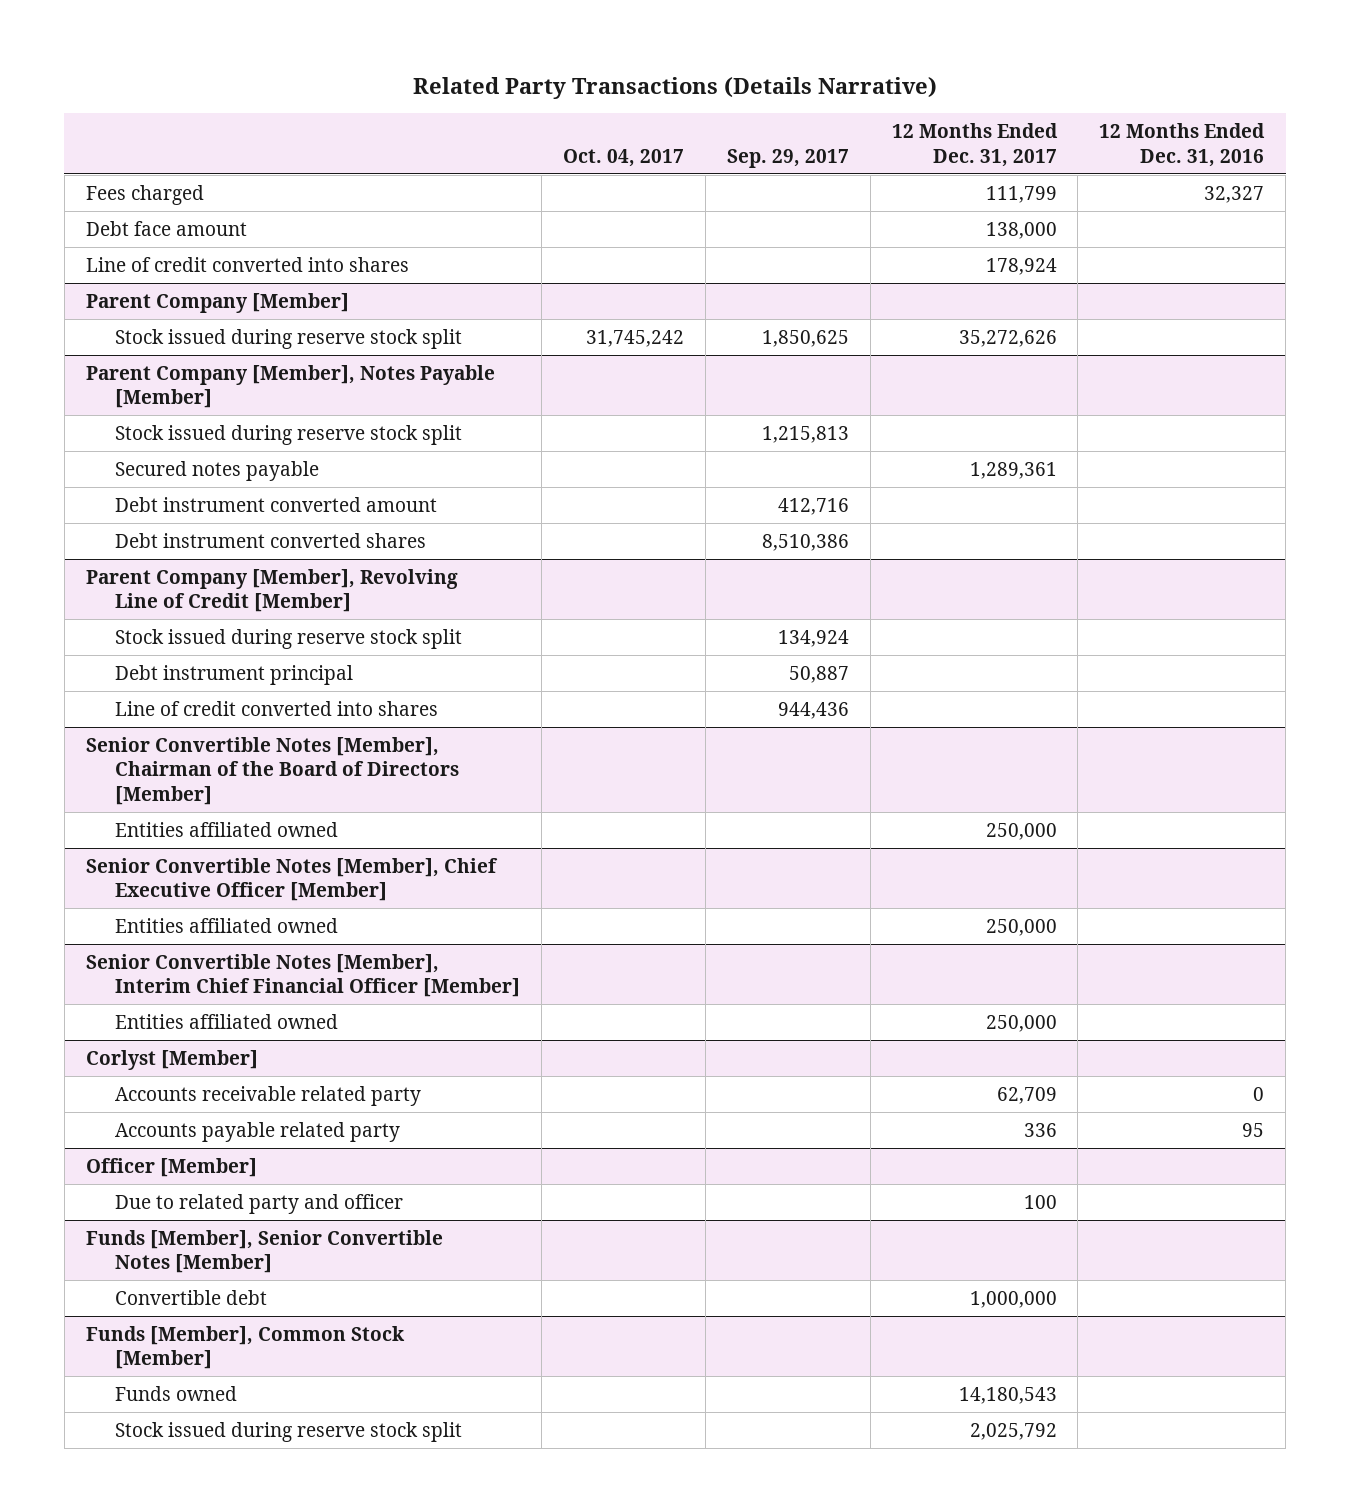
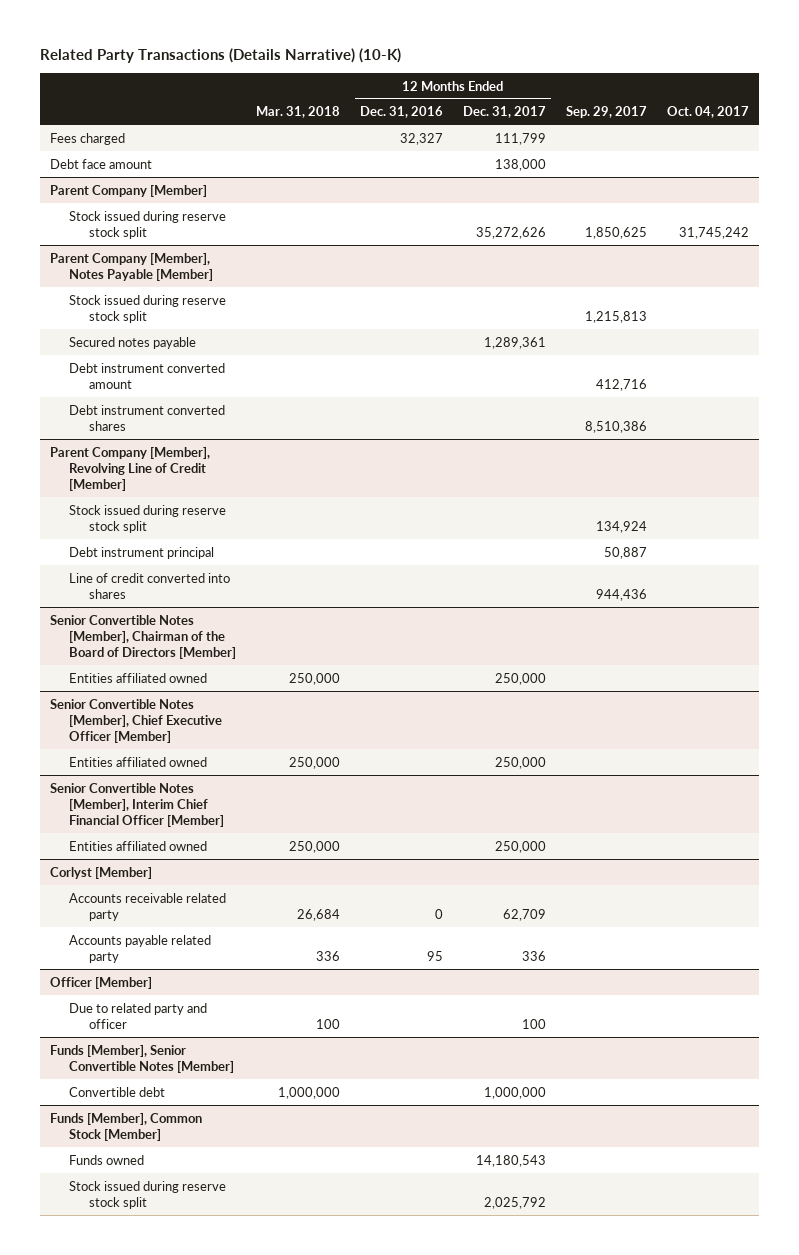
[412,77,937,100] Related Party Transactions (Details Narrative) -> [39,47,401,63] Related Party Transactions (Details Narrative) (10-K)
none -> [256,106,341,119] Mar. 31, 2018
[85,257,409,273] Line of credit converted into shares -> none

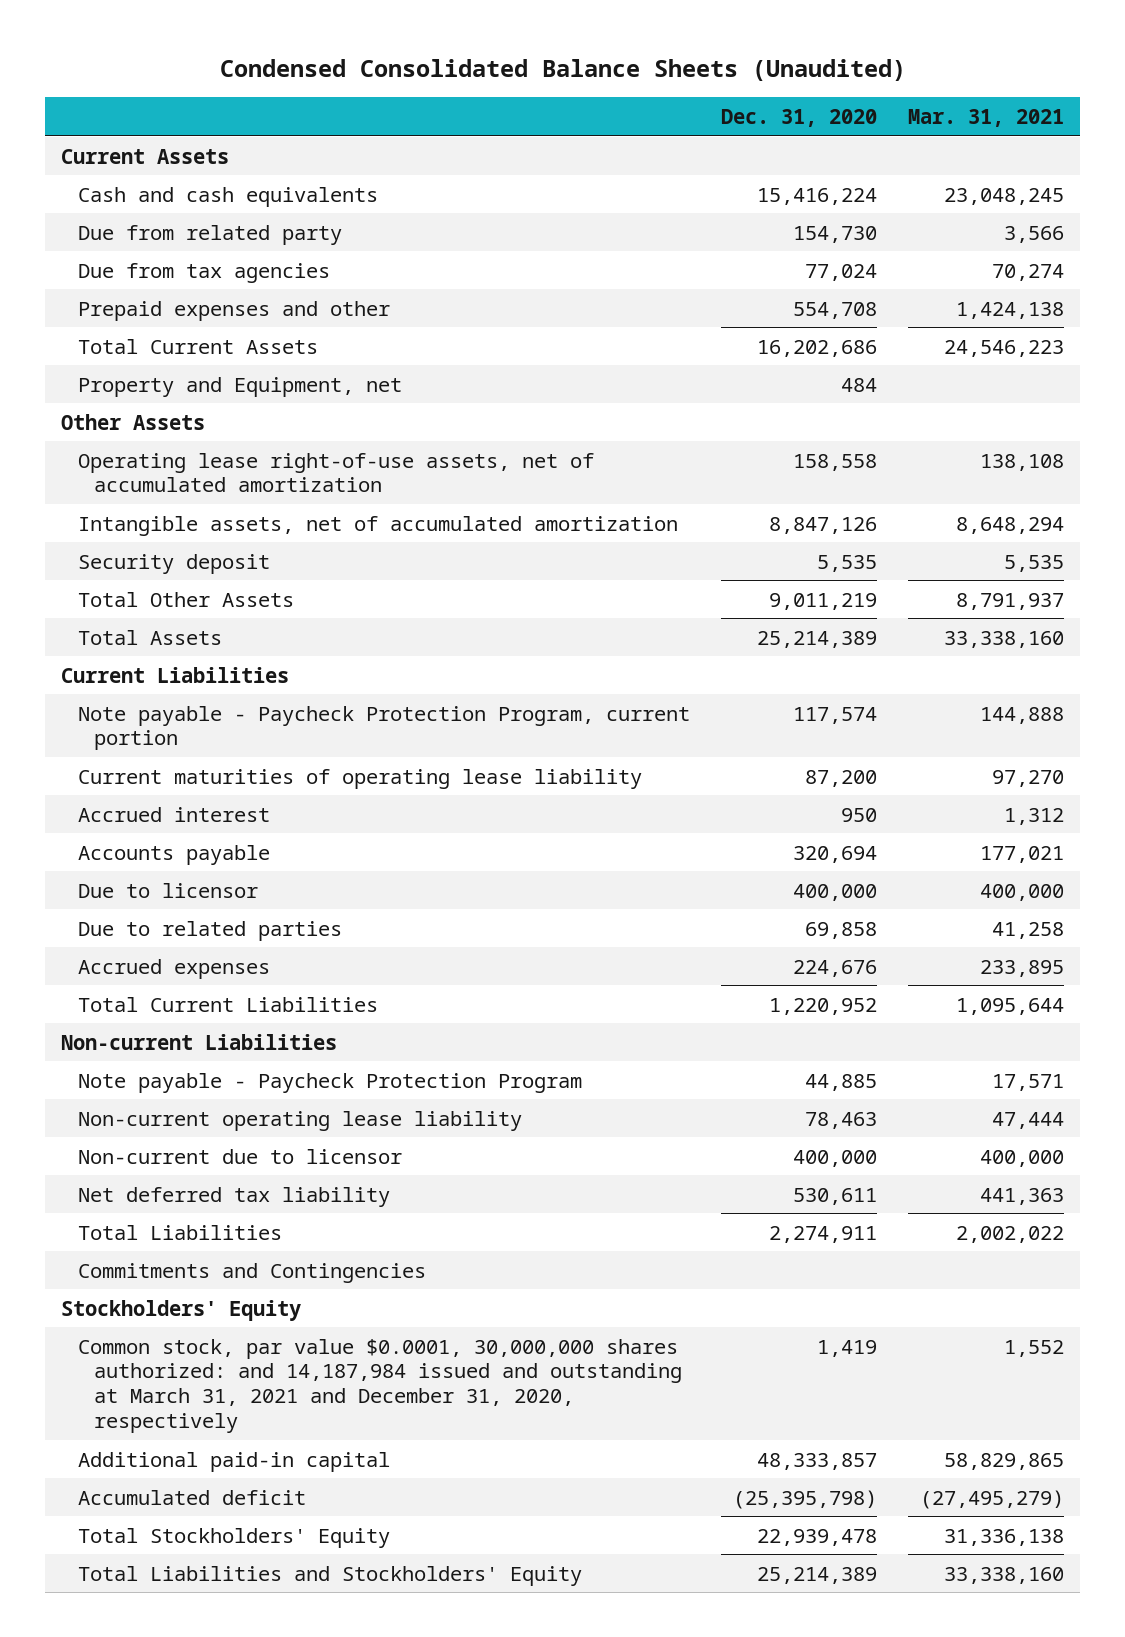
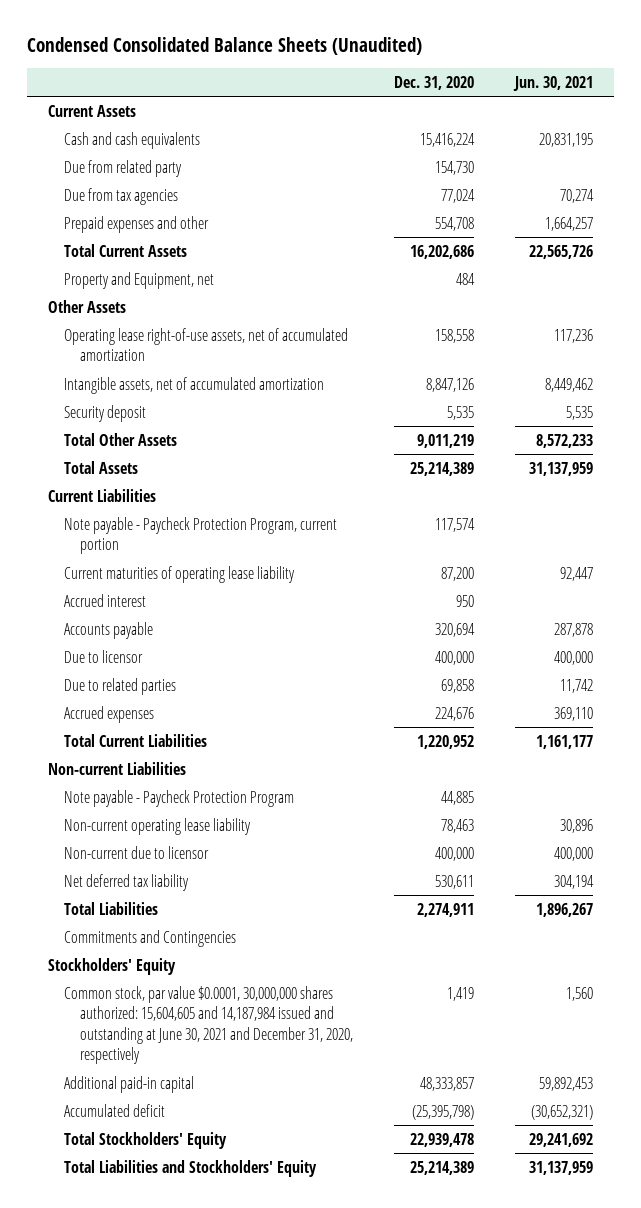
[908,108,1065,127] Mar. 31, 2021 -> none
none -> [513,76,594,92] Jun. 30, 2021
[77,1338,683,1433] Common stock, par value $0.0001, 30,000,000 shares authorized: and 14,187,984 issued and outstanding at March 31, 2021 and December 31, 2020, respectively -> [63,985,354,1065] Common stock, par value $0.0001, 30,000,000 shares authorized: 15,604,605 and 14,187,984 issued and outstanding at June 30, 2021 and December 31, 2020, respectively

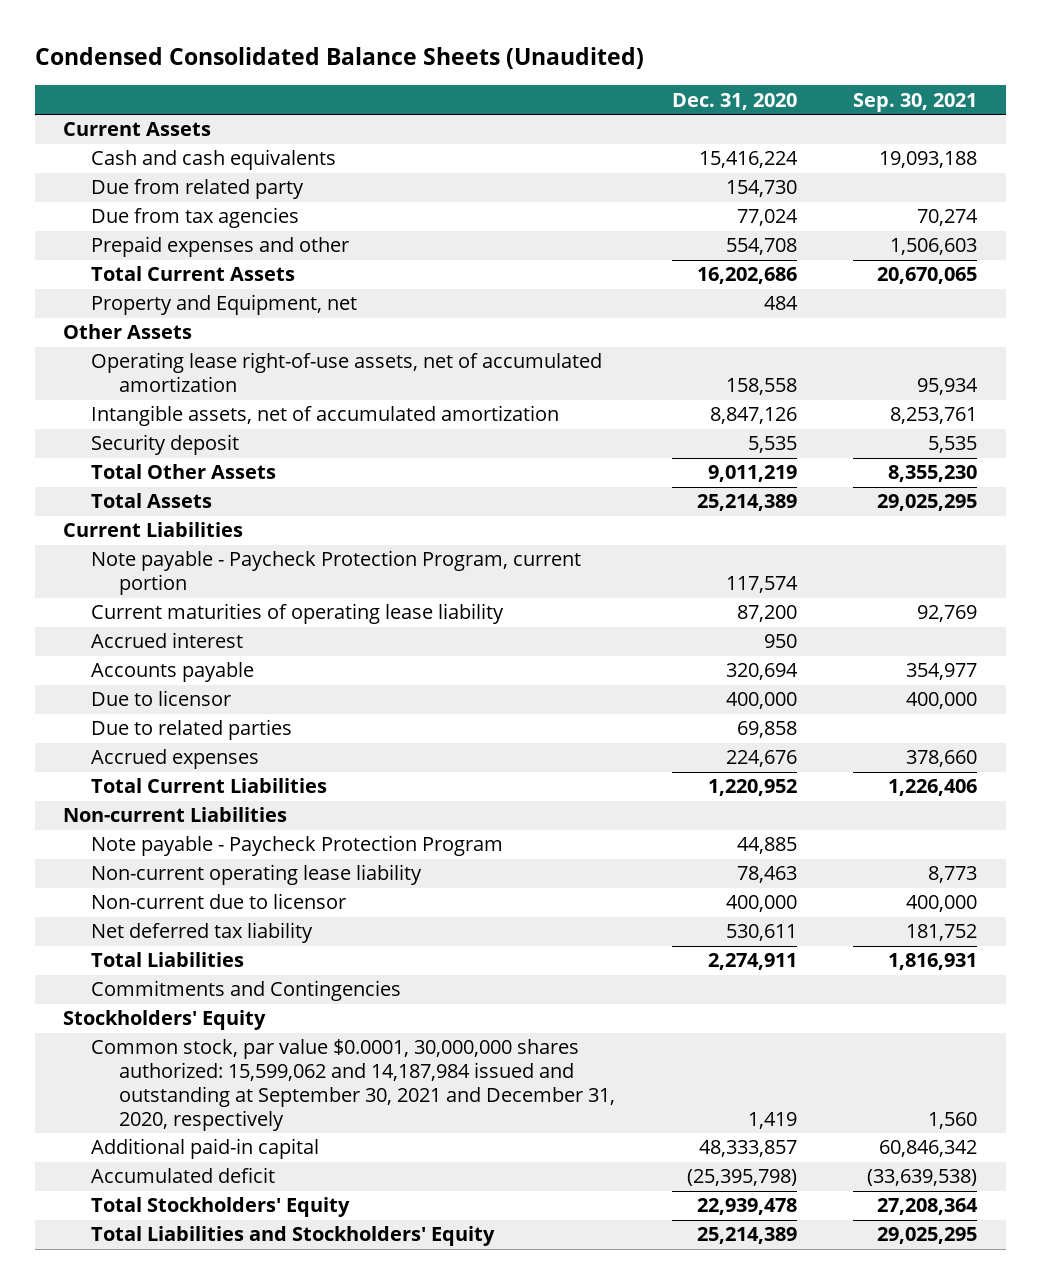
[513,76,594,92] Jun. 30, 2021 -> none
none -> [853,92,978,112] Sep. 30, 2021
[63,985,354,1065] Common stock, par value $0.0001, 30,000,000 shares authorized: 15,604,605 and 14,187,984 issued and outstanding at June 30, 2021 and December 31, 2020, respectively -> [91,1039,616,1131] Common stock, par value $0.0001, 30,000,000 shares authorized: 15,599,062 and 14,187,984 issued and outstanding at September 30, 2021 and December 31, 2020, respectively

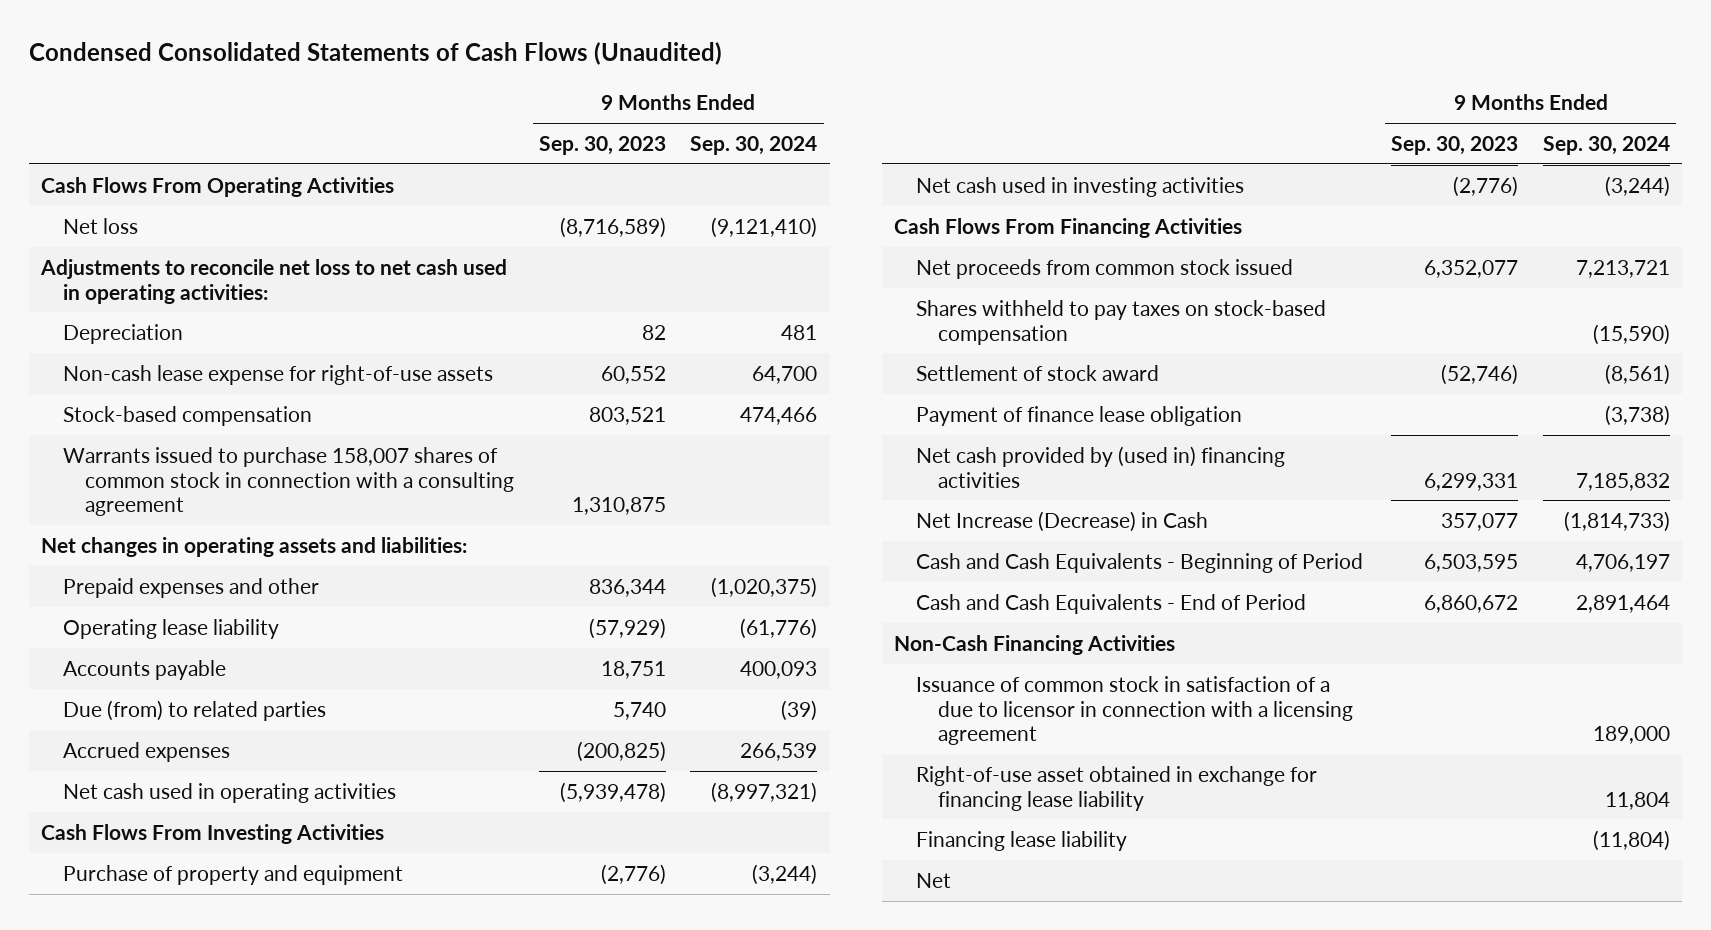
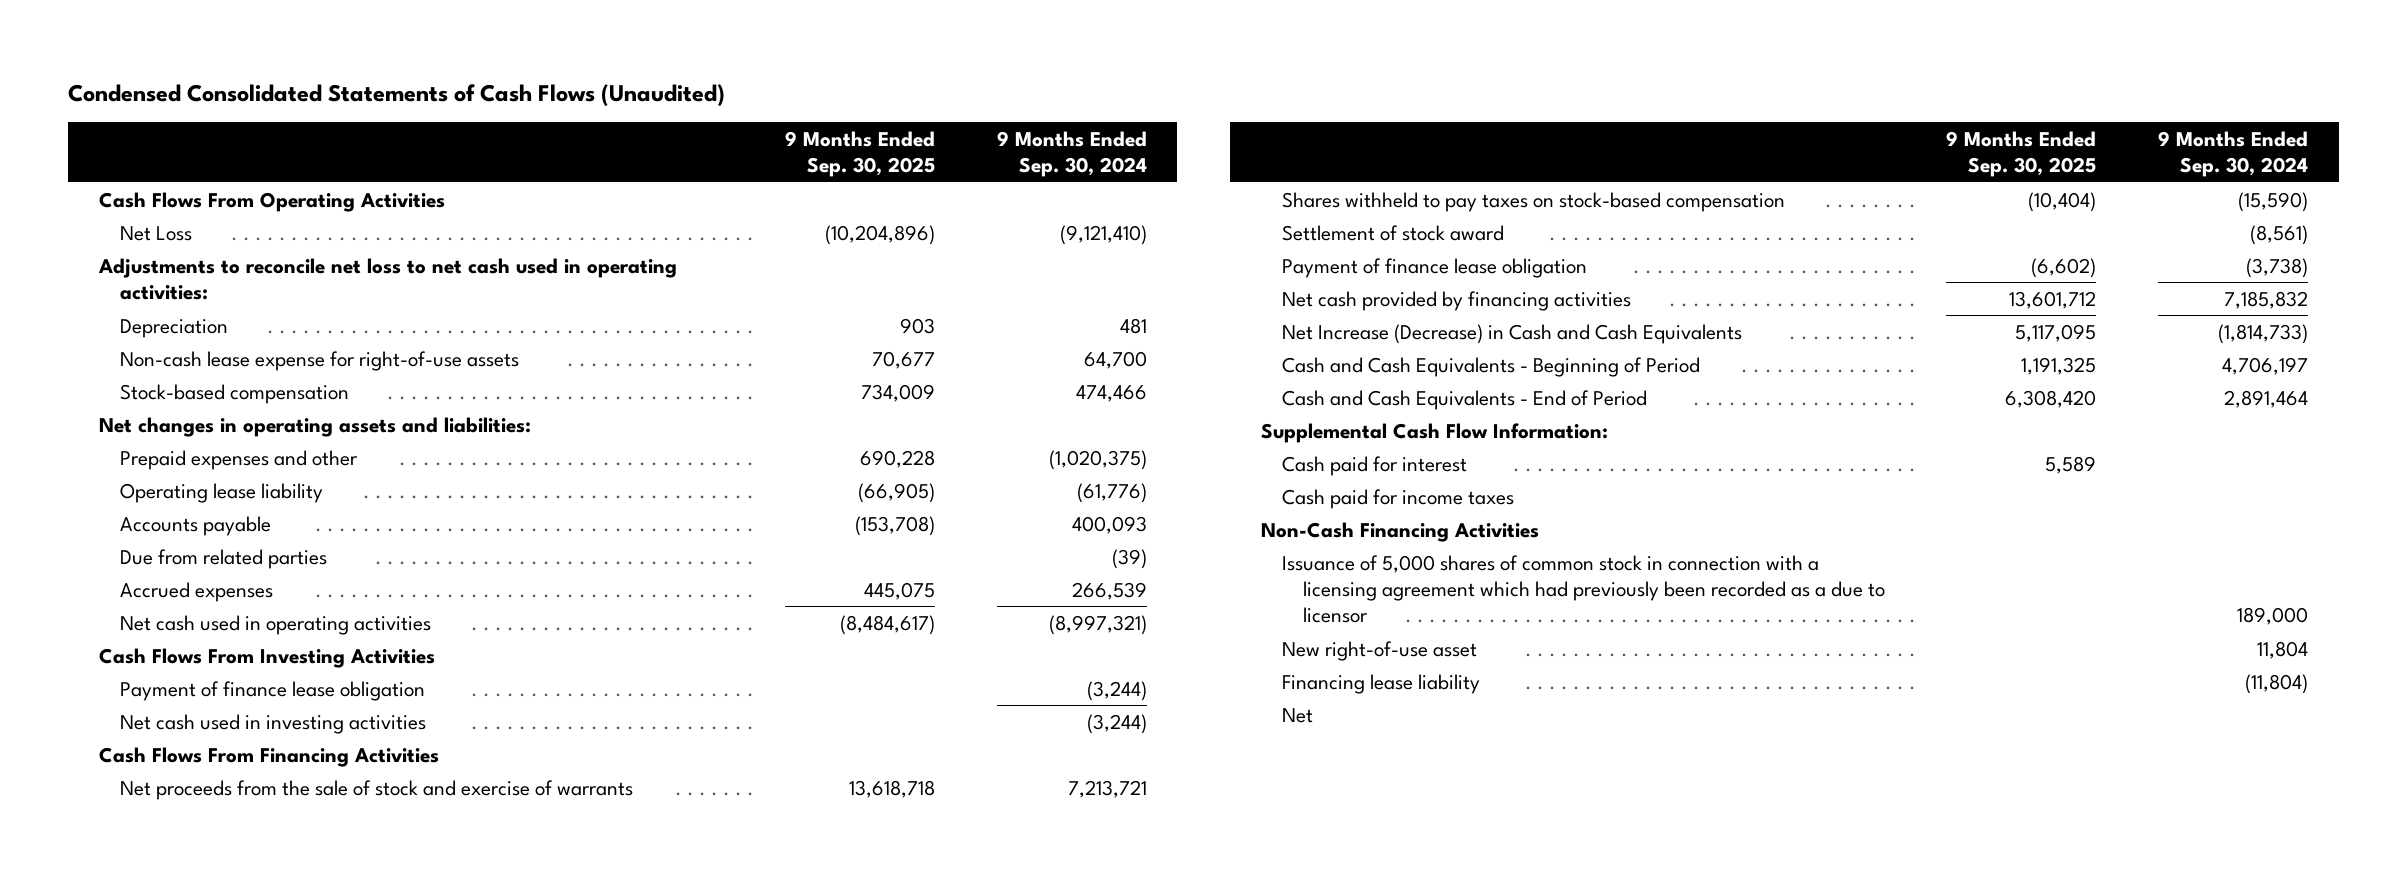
[538,135,666,155] Sep. 30, 2023 -> none
none -> [784,130,935,178] 9 Months Ended Sep. 30, 2025
[63,217,139,234] Net loss -> [120,225,193,241] Net Loss
[63,446,515,517] Warrants issued to purchase 158,007 shares of common stock in connection with a consulting agreement -> none
[63,699,327,721] Due (from) to related parties -> [120,548,328,569] Due from related parties
[63,864,404,885] Purchase of property and equipment -> [120,680,426,701] Payment of finance lease obligation
[915,258,1293,279] Net proceeds from common stock issued -> [120,779,634,800] Net proceeds from the sale of stock and exercise of warrants
[915,445,1285,488] Net cash provided by (used in) financing activities -> [1281,290,1631,311] Net cash provided by financing activities
[915,510,1208,532] Net Increase (Decrease) in Cash -> [1281,323,1742,344] Net Increase (Decrease) in Cash and Cash Equivalents
none -> [1261,422,1609,443] Supplemental Cash Flow Information:
none -> [1281,455,1467,476] Cash paid for interest
none -> [1281,488,1514,509] Cash paid for income taxes
[915,675,1353,746] Issuance of common stock in satisfaction of a due to licensor in connection with a licensing agreement -> [1281,554,1885,624] Issuance of 5,000 shares of common stock in connection with a licensing agreement which had previously been recorded as a due to licensor
[915,765,1317,811] Right-of-use asset obtained in exchange for financing lease liability -> [1281,640,1477,661] New right-of-use asset

